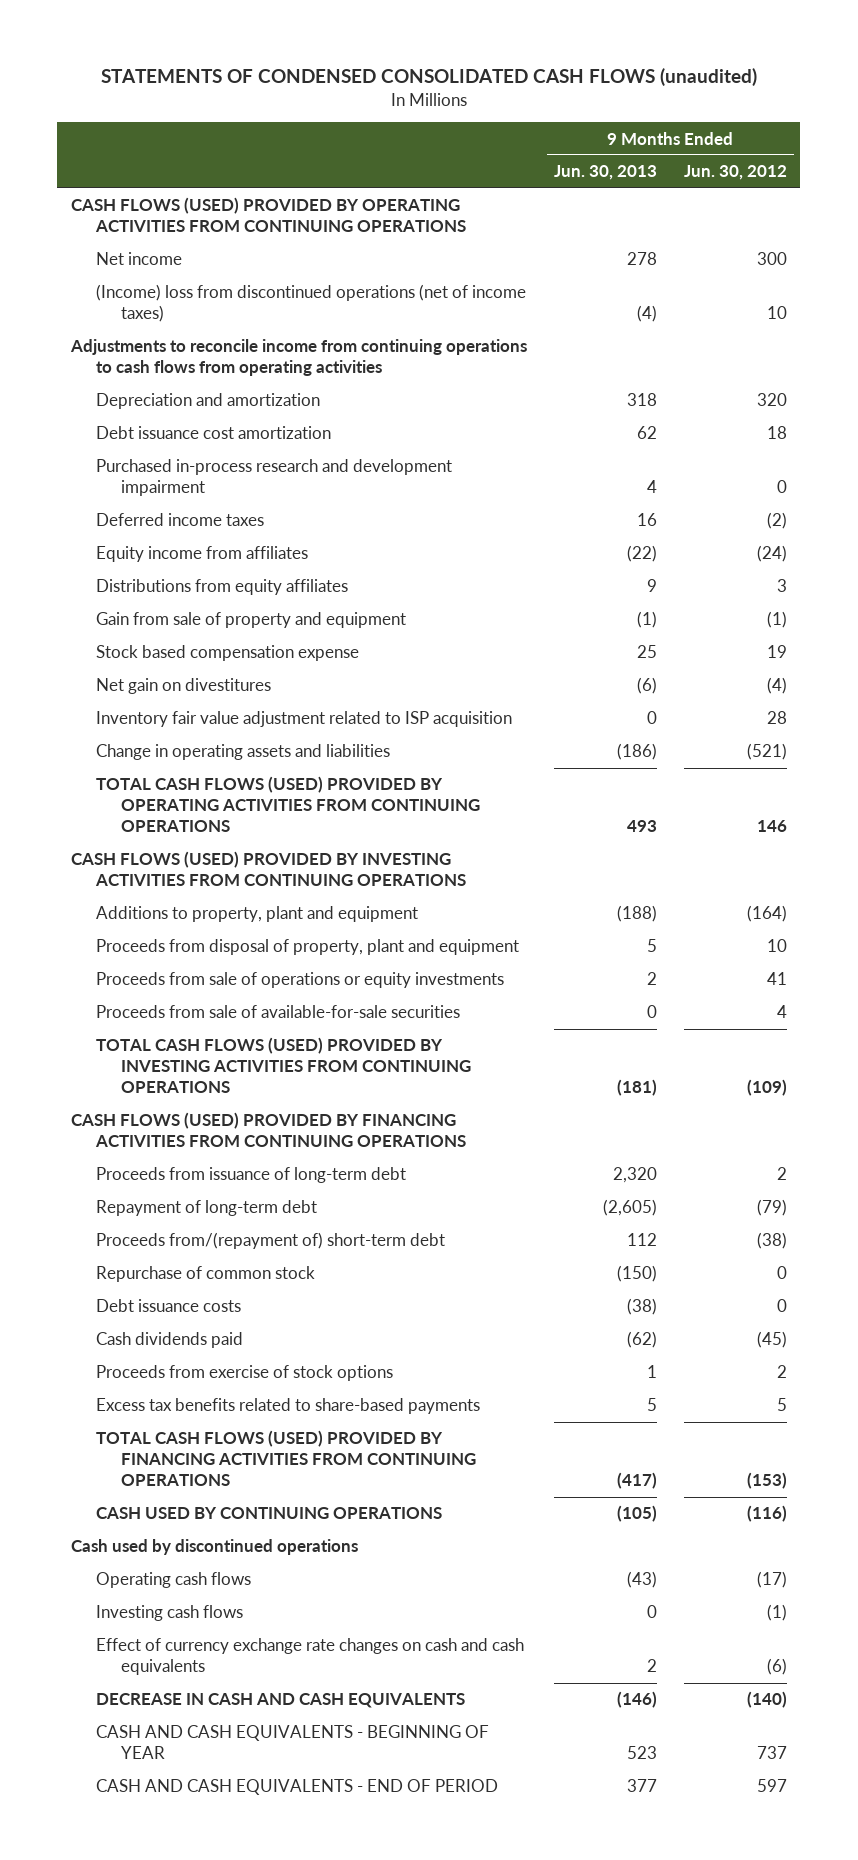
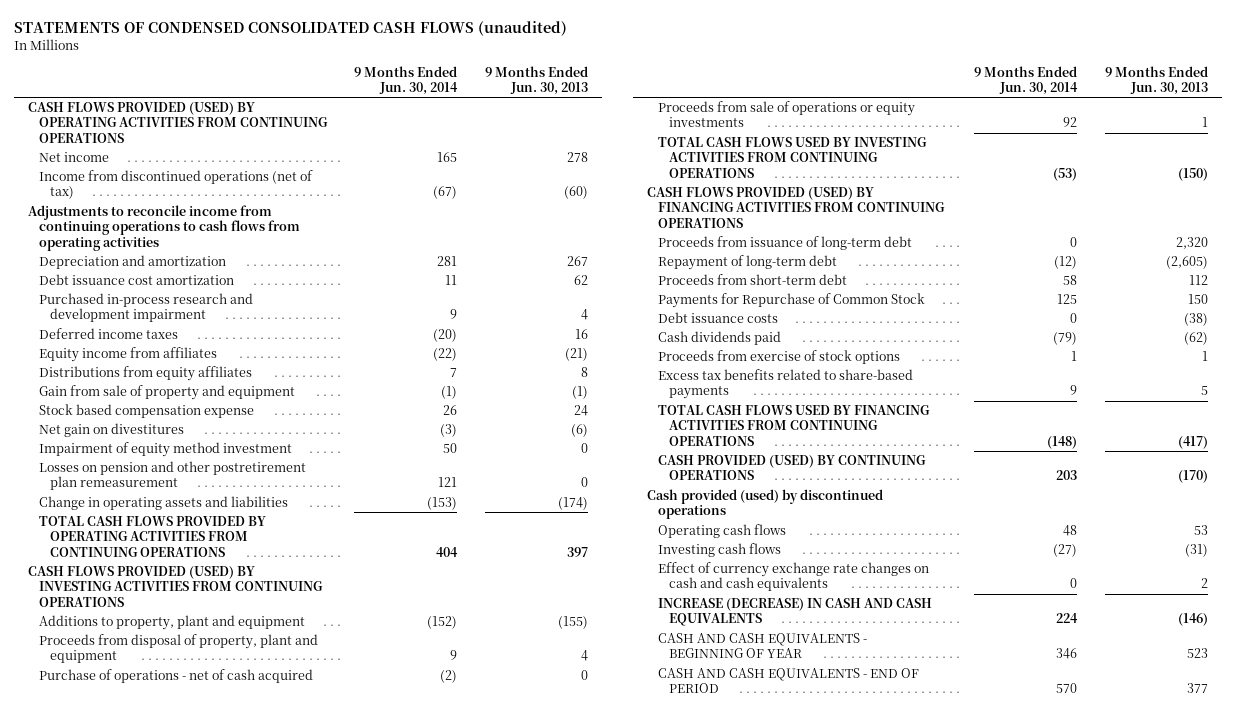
[683,165,787,181] Jun. 30, 2012 -> none
none -> [354,65,459,95] 9 Months Ended Jun. 30, 2014
[70,197,467,233] CASH FLOWS (USED) PROVIDED BY OPERATING ACTIVITIES FROM CONTINUING OPERATIONS -> [27,102,328,143] CASH FLOWS PROVIDED (USED) BY OPERATING ACTIVITIES FROM CONTINUING OPERATIONS
[96,284,527,323] (Income) loss from discontinued operations (net of income taxes) -> [38,170,313,200] Income from discontinued operations (net of tax)
[636,305,657,323] (4) -> [564,186,589,200] (60)
[626,393,657,407] 318 -> [567,256,589,267] 267
[626,545,657,563] (22) -> [565,348,589,362] (21)
[646,579,657,593] 9 -> [581,367,589,378] 8
[636,645,657,659] 25 -> [574,405,589,417] 24
[96,711,513,728] Inventory fair value adjustment related to ISP acquisition -> none
[96,1005,461,1019] Proceeds from sale of available-for-sale securities -> none
none -> [38,442,292,458] Impairment of equity method investment
none -> [38,461,306,491] Losses on pension and other postretirement plan remeasurement
[616,743,657,761] (186) -> [558,497,589,511] (174)
[96,776,481,833] TOTAL CASH FLOWS (USED) PROVIDED BY OPERATING ACTIVITIES FROM CONTINUING OPERATIONS -> [38,516,266,557] TOTAL CASH FLOWS PROVIDED BY OPERATING ACTIVITIES FROM CONTINUING OPERATIONS
[626,820,657,833] 493 -> [567,546,589,557] 397
[70,851,467,887] CASH FLOWS (USED) PROVIDED BY INVESTING ACTIVITIES FROM CONTINUING OPERATIONS -> [27,566,323,607] CASH FLOWS PROVIDED (USED) BY INVESTING ACTIVITIES FROM CONTINUING OPERATIONS
[616,905,657,923] (188) -> [558,616,589,630] (155)
[646,939,657,953] 5 -> [581,650,589,662] 4
none -> [38,669,313,684] Purchase of operations - net of cash acquired
[646,972,657,986] 2 -> [1201,117,1208,128] 1
[96,1037,472,1094] TOTAL CASH FLOWS (USED) PROVIDED BY INVESTING ACTIVITIES FROM CONTINUING OPERATIONS -> [658,137,928,178] TOTAL CASH FLOWS USED BY INVESTING ACTIVITIES FROM CONTINUING OPERATIONS
[616,1079,657,1097] (181) -> [1177,167,1208,181] (150)
[70,1112,467,1148] CASH FLOWS (USED) PROVIDED BY FINANCING ACTIVITIES FROM CONTINUING OPERATIONS -> [647,187,946,228] CASH FLOWS PROVIDED (USED) BY FINANCING ACTIVITIES FROM CONTINUING OPERATIONS
[96,1232,446,1250] Proceeds from/(repayment of) short-term debt -> [658,274,848,286] Proceeds from short-term debt
[96,1266,316,1283] Repurchase of common stock -> [658,293,926,309] Payments for Repurchase of Common Stock
[616,1265,657,1283] (150) -> [1187,294,1208,305] 150
[96,1430,477,1487] TOTAL CASH FLOWS (USED) PROVIDED BY FINANCING ACTIVITIES FROM CONTINUING OPERATIONS -> [658,405,931,446] TOTAL CASH FLOWS USED BY FINANCING ACTIVITIES FROM CONTINUING OPERATIONS
[96,1507,443,1520] CASH USED BY CONTINUING OPERATIONS -> [658,455,927,481] CASH PROVIDED (USED) BY CONTINUING OPERATIONS
[616,1505,657,1523] (105) -> [1177,470,1208,484] (170)
[70,1539,358,1556] Cash used by discontinued operations -> [647,489,884,520] Cash provided (used) by discontinued operations
[626,1571,657,1589] (43) -> [1193,525,1208,536] 53
[646,1605,657,1619] 0 -> [1184,544,1208,558] (31)
[96,1693,466,1709] DECREASE IN CASH AND CASH EQUIVALENTS -> [658,598,933,627] INCREASE (DECREASE) IN CASH AND CASH EQUIVALENTS

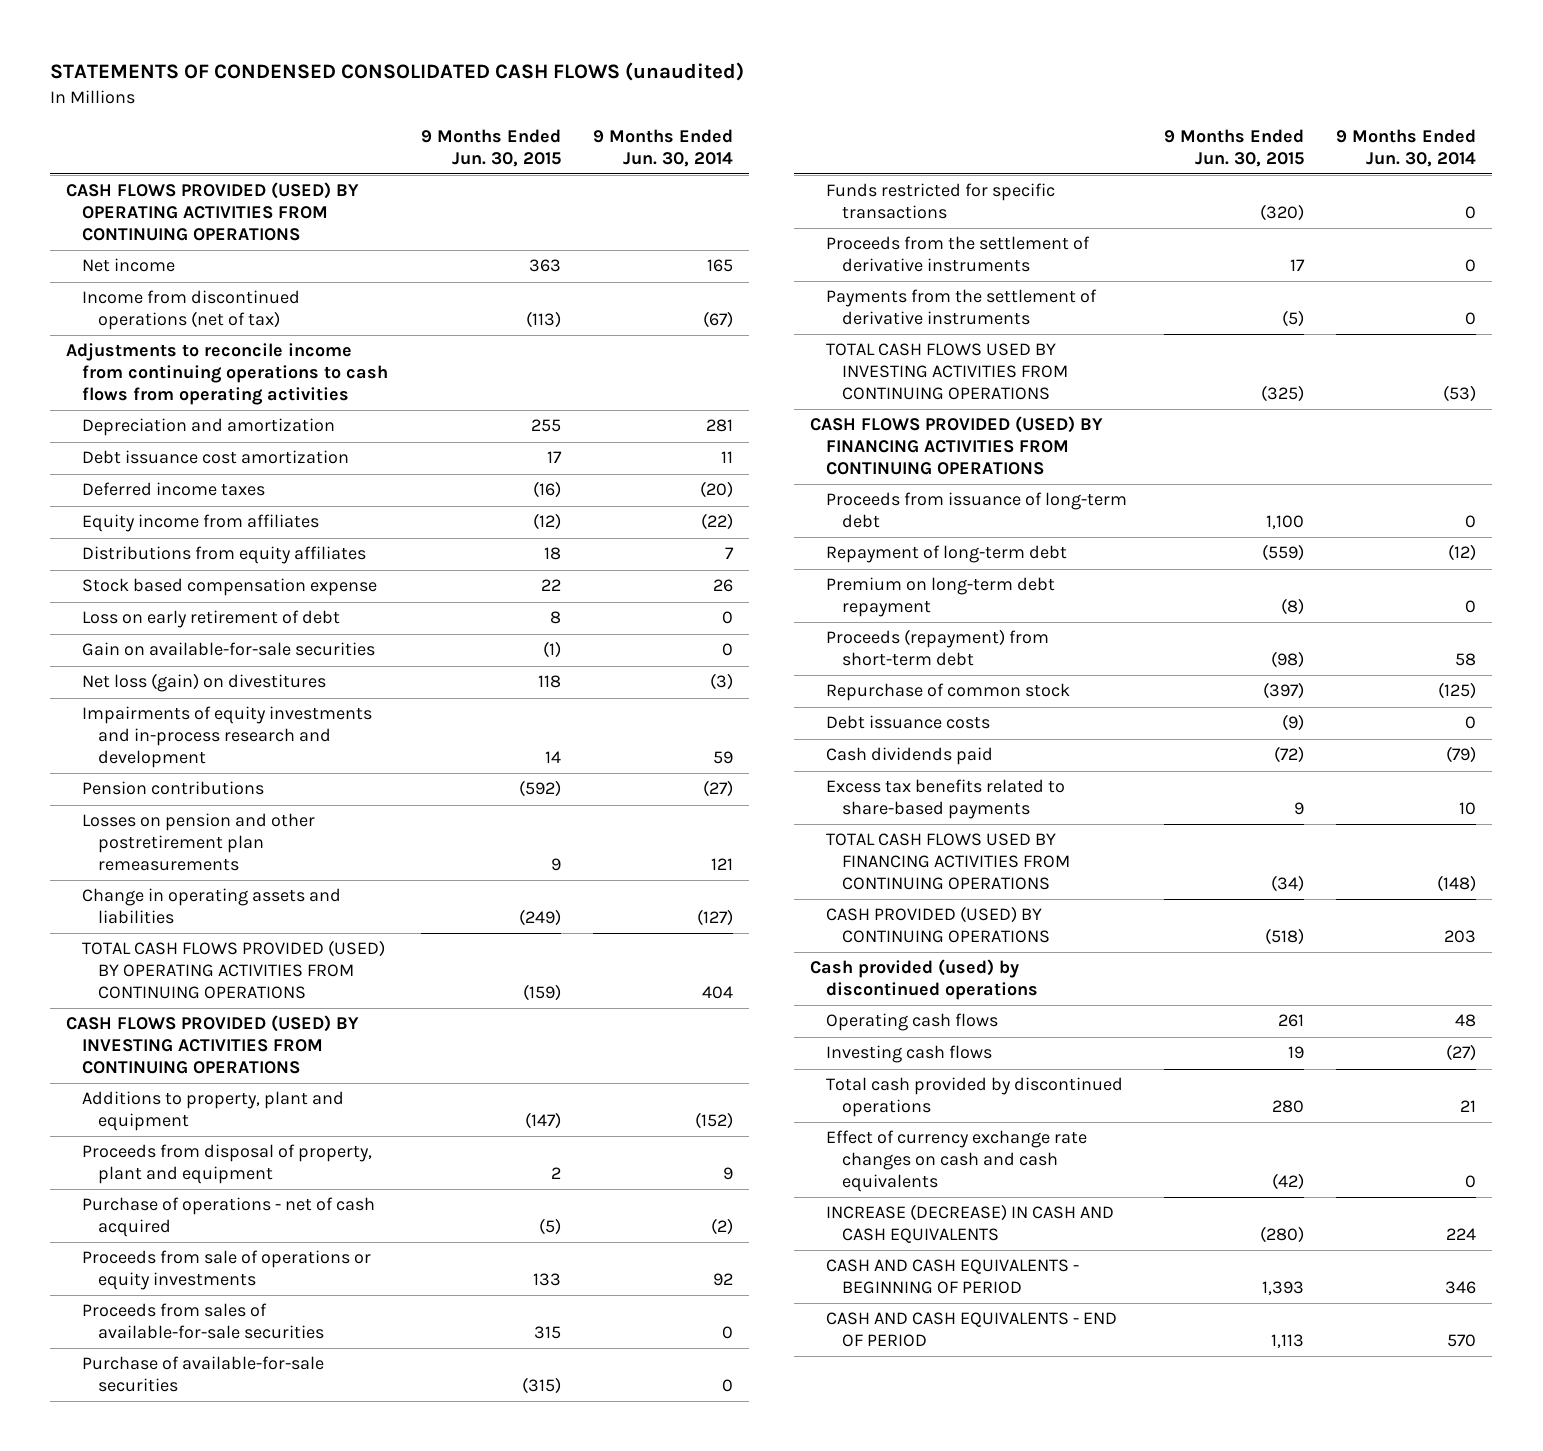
[485,65,589,95] 9 Months Ended Jun. 30, 2013 -> none
none -> [420,129,561,167] 9 Months Ended Jun. 30, 2015
[38,293,253,323] Purchased in-process research and development impairment -> none
[38,385,295,401] Gain from sale of property and equipment -> none
[38,442,292,458] Impairment of equity method investment -> none
none -> [82,610,341,629] Loss on early retirement of debt
none -> [82,642,376,657] Gain on available-for-sale securities
[38,423,184,438] Net gain on divestitures -> [82,673,327,693] Net loss (gain) on divestitures
none -> [82,706,373,768] Impairments of equity investments and in-process research and development
none -> [82,781,265,796] Pension contributions
[38,461,306,491] Losses on pension and other postretirement plan remeasurement -> [82,813,316,871] Losses on pension and other postretirement plan remeasurements
[427,497,458,511] (153) -> [696,908,733,926] (127)
[38,516,266,557] TOTAL CASH FLOWS PROVIDED BY OPERATING ACTIVITIES FROM CONTINUING OPERATIONS -> [82,940,386,999] TOTAL CASH FLOWS PROVIDED (USED) BY OPERATING ACTIVITIES FROM CONTINUING OPERATIONS
none -> [82,1303,325,1339] Proceeds from sales of available-for-sale securities
none -> [82,1356,325,1392] Purchase of available-for-sale securities
none -> [825,183,1055,219] Funds restricted for specific transactions
none -> [825,236,1090,272] Proceeds from the settlement of derivative instruments
none -> [825,289,1097,325] Payments from the settlement of derivative instruments
none -> [825,577,1055,617] Premium on long-term debt repayment
[658,274,848,286] Proceeds from short-term debt -> [825,629,1049,666] Proceeds (repayment) from short-term debt
[658,293,926,309] Payments for Repurchase of Common Stock -> [825,683,1070,702] Repurchase of common stock
[1056,294,1077,305] 125 -> [1438,682,1477,700] (125)
[658,350,901,365] Proceeds from exercise of stock options -> none
[1069,385,1077,396] 9 -> [1459,801,1477,815] 10
none -> [825,1077,1123,1117] Total cash provided by discontinued operations
[658,633,868,659] CASH AND CASH EQUIVALENTS - BEGINNING OF YEAR -> [825,1259,1079,1294] CASH AND CASH EQUIVALENTS - BEGINNING OF PERIOD

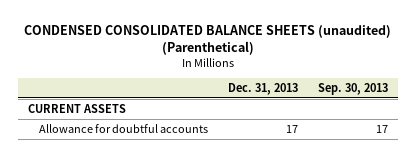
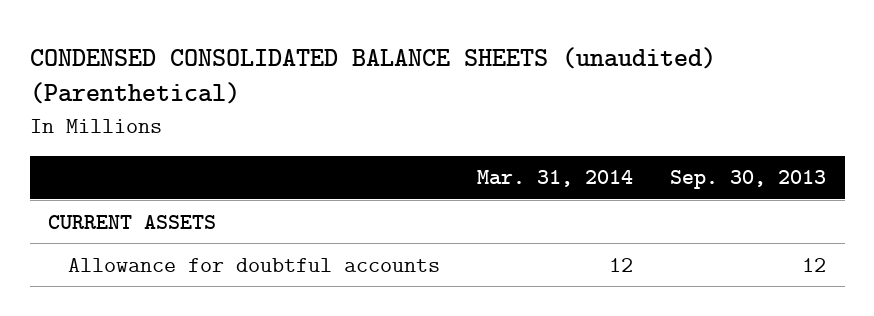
[227,83,298,96] Dec. 31, 2013 -> none
none -> [477,170,634,188] Mar. 31, 2014
[375,124,388,133] 17 -> [802,257,827,272] 12

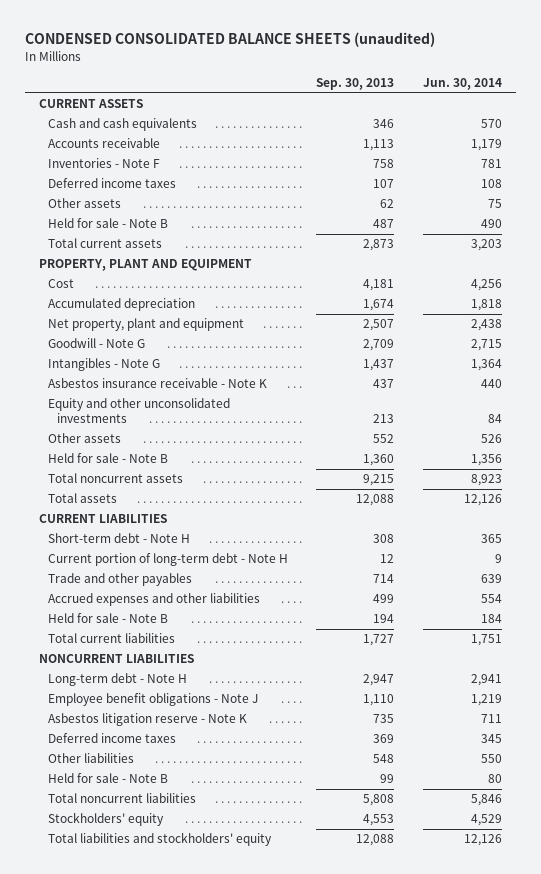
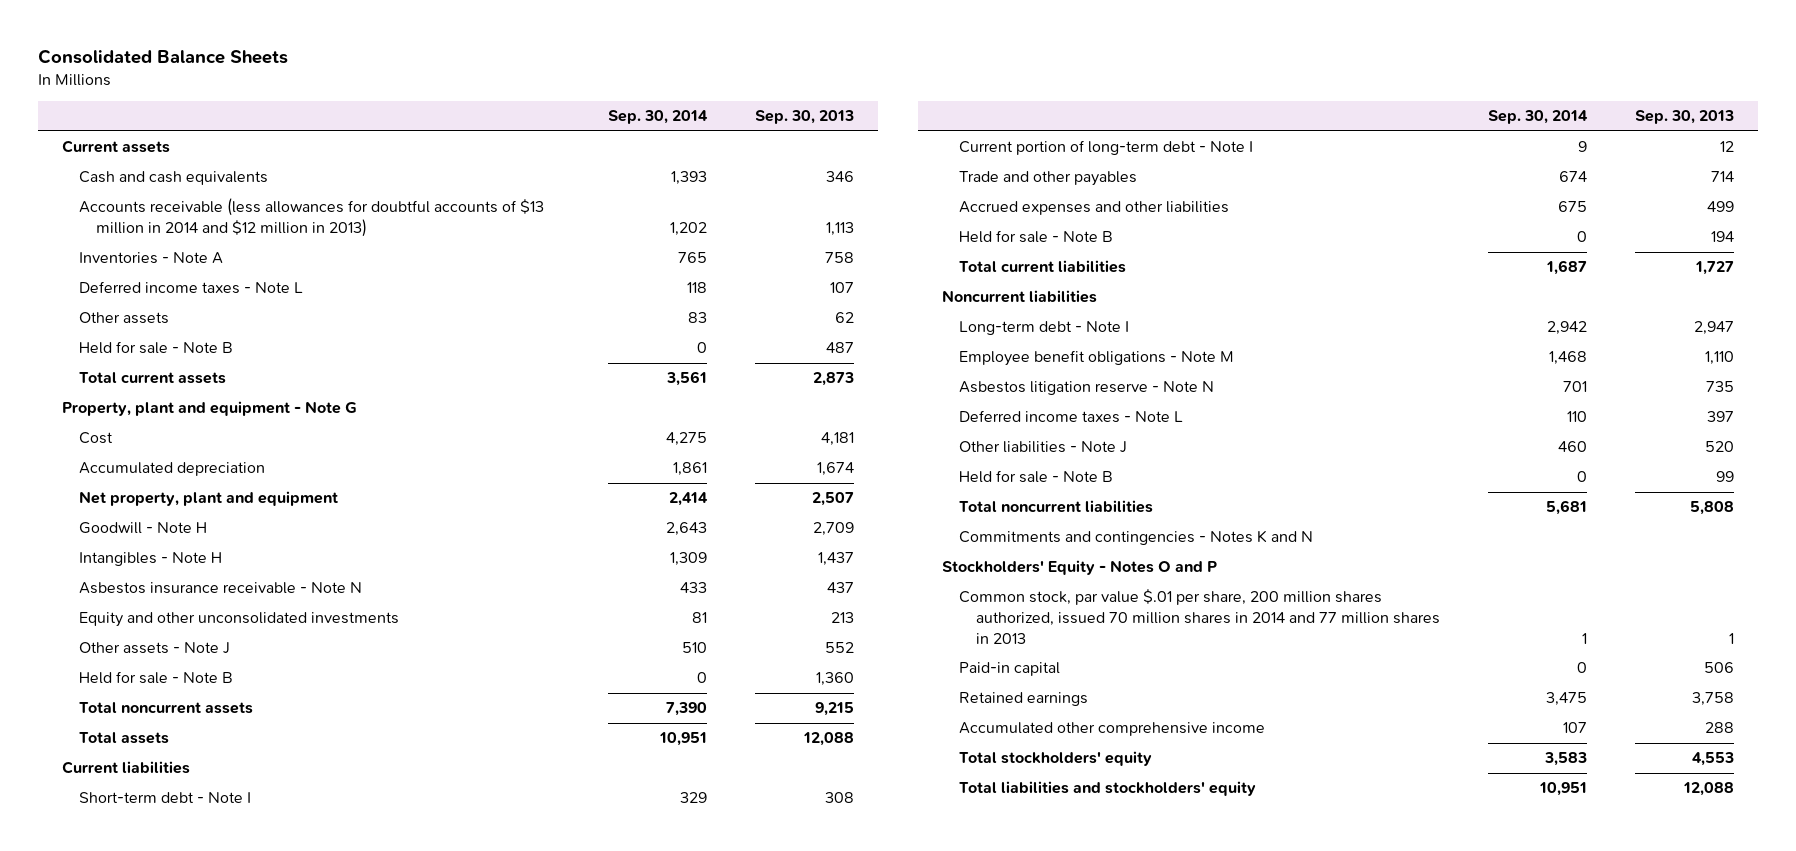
[25,32,436,48] CONDENSED CONSOLIDATED BALANCE SHEETS (unaudited) -> [37,48,288,64] Consolidated Balance Sheets
[422,78,502,91] Jun. 30, 2014 -> none
none -> [607,110,708,125] Sep. 30, 2014
[39,99,144,109] CURRENT ASSETS -> [61,140,170,154] Current assets
[48,138,161,149] Accounts receivable -> [78,198,544,238] Accounts receivable (less allowances for doubtful accounts of $13 million in 2014 and $12 million in 2013)
[48,158,161,169] Inventories - Note F -> [78,252,223,265] Inventories - Note A
[48,178,177,189] Deferred income taxes -> [78,281,303,295] Deferred income taxes - Note L
[39,259,253,272] PROPERTY, PLANT AND EQUIPMENT -> [61,401,357,417] Property, plant and equipment - Note G
[48,338,146,349] Goodwill - Note G -> [78,522,207,535] Goodwill - Note H
[48,358,161,372] Intangibles - Note G -> [78,552,222,567] Intangibles - Note H
[48,378,268,389] Asbestos insurance receivable - Note K -> [78,582,362,595] Asbestos insurance receivable - Note N
[48,433,122,444] Other assets -> [78,642,230,655] Other assets - Note J
[39,514,168,524] CURRENT LIABILITIES -> [61,761,190,775] Current liabilities
[48,533,191,544] Short-term debt - Note H -> [78,792,251,804] Short-term debt - Note I
[48,553,289,567] Current portion of long-term debt - Note H -> [959,140,1254,156] Current portion of long-term debt - Note I
[39,654,195,664] NONCURRENT LIABILITIES -> [942,290,1098,304] Noncurrent liabilities
[48,673,188,687] Long-term debt - Note H -> [959,321,1130,336] Long-term debt - Note I
[48,693,259,707] Employee benefit obligations - Note J -> [959,350,1235,367] Employee benefit obligations - Note M
[48,713,248,727] Asbestos litigation reserve - Note K -> [959,381,1215,396] Asbestos litigation reserve - Note N
[48,733,177,744] Deferred income taxes -> [959,410,1184,424] Deferred income taxes - Note L
[373,734,395,744] 369 -> [1707,411,1735,423] 397
[48,753,135,764] Other liabilities -> [959,441,1128,454] Other liabilities - Note J
[373,754,395,764] 548 -> [1705,441,1735,453] 520
none -> [959,530,1314,546] Commitments and contingencies - Notes K and N
none -> [942,560,1218,576] Stockholders' Equity - Notes O and P
none -> [959,589,1441,644] Common stock, par value $.01 per share, 200 million shares authorized, issued 70 million shares in 2014 and 77 million shares in 2013
none -> [959,662,1061,677] Paid-in capital
none -> [959,692,1089,707] Retained earnings
none -> [959,722,1266,737] Accumulated other comprehensive income
[48,812,165,827] Stockholders' equity -> [959,751,1153,767] Total stockholders' equity

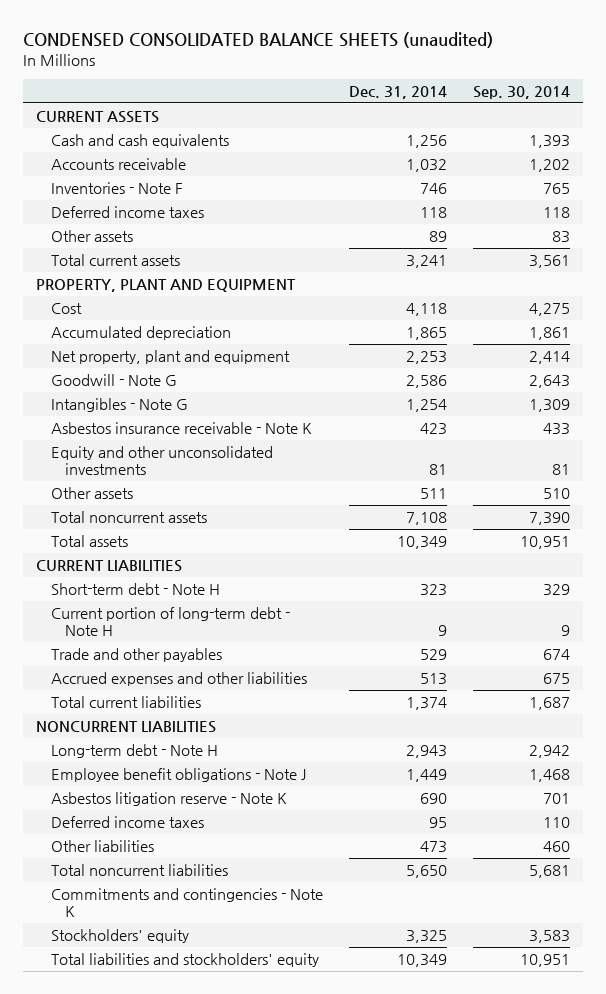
[37,48,288,64] Consolidated Balance Sheets -> [22,32,493,49] CONDENSED CONSOLIDATED BALANCE SHEETS (unaudited)
[754,110,854,125] Sep. 30, 2013 -> none
none -> [348,85,447,99] Dec. 31, 2014
[61,140,170,154] Current assets -> [35,110,159,123] CURRENT ASSETS
[78,198,544,238] Accounts receivable (less allowances for doubtful accounts of $13 million in 2014 and $12 million in 2013) -> [50,157,186,170] Accounts receivable
[78,252,223,265] Inventories - Note A -> [50,181,183,194] Inventories - Note F
[78,281,303,295] Deferred income taxes - Note L -> [50,205,204,218] Deferred income taxes
[78,341,233,355] Held for sale - Note B -> none
[61,401,357,417] Property, plant and equipment - Note G -> [35,278,296,292] PROPERTY, PLANT AND EQUIPMENT
[78,522,207,535] Goodwill - Note H -> [50,373,177,386] Goodwill - Note G
[78,552,222,567] Intangibles - Note H -> [50,397,188,412] Intangibles - Note G
[78,582,362,595] Asbestos insurance receivable - Note N -> [50,421,312,434] Asbestos insurance receivable - Note K
[78,671,233,685] Held for sale - Note B -> none
[78,642,230,655] Other assets - Note J -> [50,486,133,499] Other assets
[61,761,190,775] Current liabilities -> [35,559,182,572] CURRENT LIABILITIES
[78,792,251,804] Short-term debt - Note I -> [50,582,220,595] Short-term debt - Note H
[959,140,1254,156] Current portion of long-term debt - Note I -> [50,606,290,636] Current portion of long-term debt - Note H
[959,230,1114,244] Held for sale - Note B -> none
[959,470,1114,484] Held for sale - Note B -> none
[942,290,1098,304] Noncurrent liabilities -> [35,720,216,733] NONCURRENT LIABILITIES
[959,321,1130,336] Long-term debt - Note I -> [50,743,218,758] Long-term debt - Note H
[959,350,1235,367] Employee benefit obligations - Note M -> [50,767,306,782] Employee benefit obligations - Note J
[959,381,1215,396] Asbestos litigation reserve - Note N -> [50,791,287,806] Asbestos litigation reserve - Note K
[959,410,1184,424] Deferred income taxes - Note L -> [50,815,204,828] Deferred income taxes
[959,441,1128,454] Other liabilities - Note J -> [50,839,154,852] Other liabilities
[942,560,1218,576] Stockholders' Equity - Notes O and P -> none
[959,589,1441,644] Common stock, par value $.01 per share, 200 million shares authorized, issued 70 million shares in 2014 and 77 million shares in 2013 -> none
[959,662,1061,677] Paid-in capital -> none
[959,692,1089,707] Retained earnings -> none
[959,722,1266,737] Accumulated other comprehensive income -> none
[959,530,1314,546] Commitments and contingencies - Notes K and N -> [50,887,323,917] Commitments and contingencies - Note K
[959,751,1153,767] Total stockholders' equity -> [50,928,189,943] Stockholders' equity

